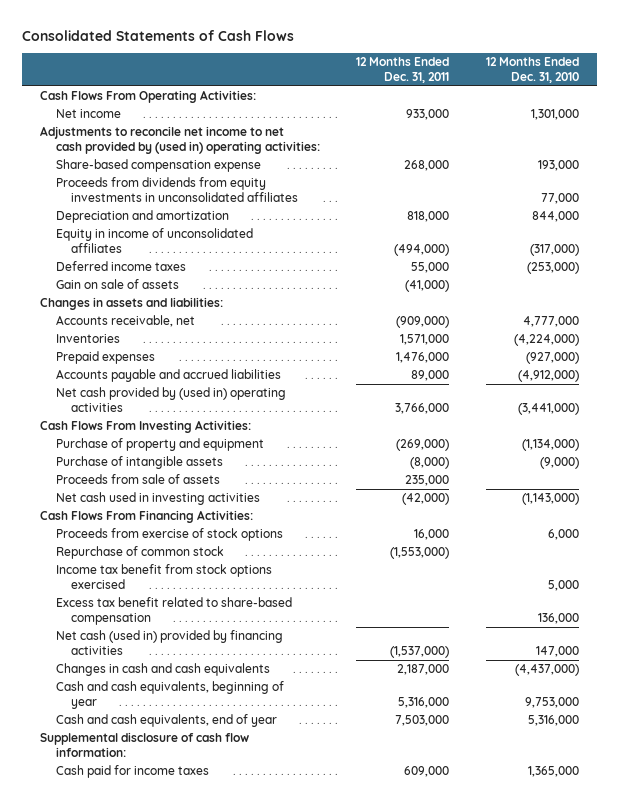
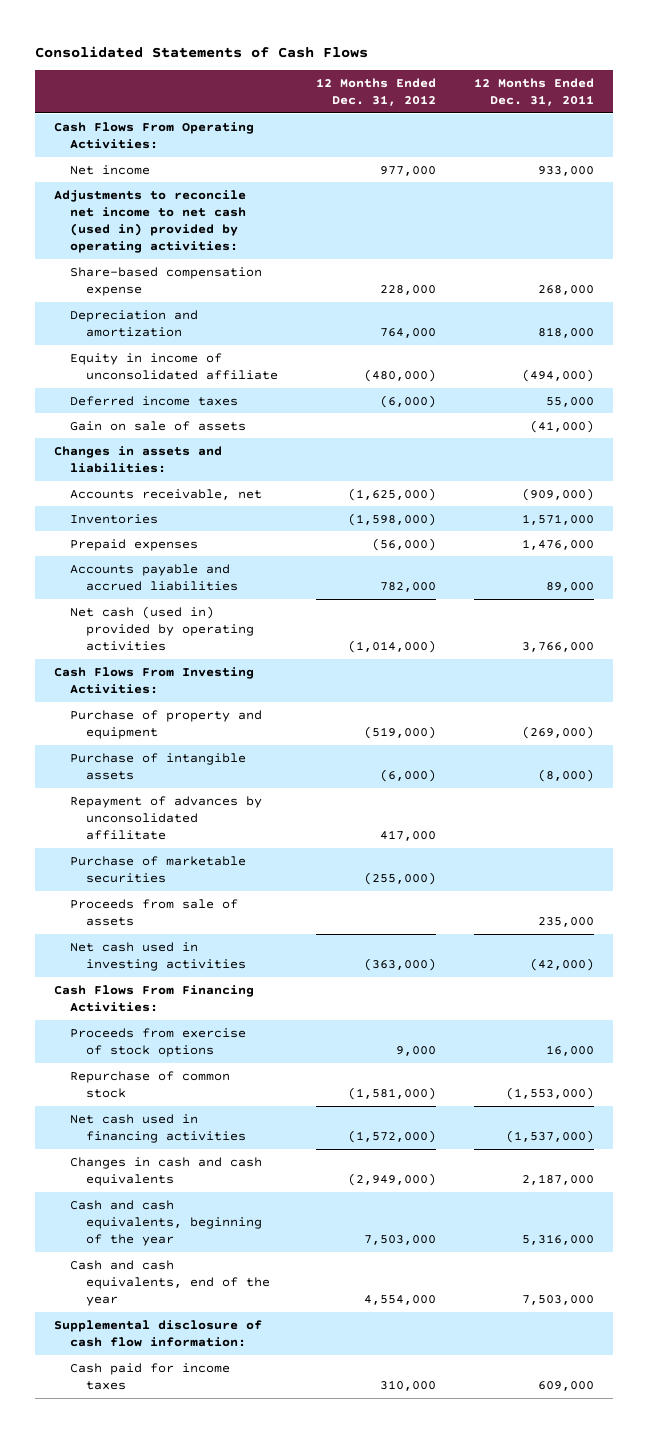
[485,57,579,83] 12 Months Ended Dec. 31, 2010 -> none
none -> [315,78,436,107] 12 Months Ended Dec. 31, 2012
[39,126,320,155] Adjustments to reconcile net income to net cash provided by (used in) operating activities: -> [54,189,247,254] Adjustments to reconcile net income to net cash (used in) provided by operating activities:
[55,177,299,203] Proceeds from dividends from equity investments in unconsolidated affiliates -> none
[55,228,253,254] Equity in income of unconsolidated affiliates -> [70,352,278,380] Equity in income of unconsolidated affiliate
[55,387,286,413] Net cash provided by (used in) operating activities -> [70,605,254,652] Net cash (used in) provided by operating activities
none -> [70,795,263,841] Repayment of advances by unconsolidated affilitate
none -> [70,855,247,883] Purchase of marketable securities
[55,564,272,590] Income tax benefit from stock options exercised -> none
[55,597,292,626] Excess tax benefit related to share-based compensation -> none
[55,630,283,656] Net cash (used in) provided by financing activities -> [70,1113,246,1143] Net cash used in financing activities
[55,681,284,710] Cash and cash equivalents, beginning of year -> [70,1199,262,1247] Cash and cash equivalents, beginning of the year
[55,714,277,728] Cash and cash equivalents, end of year -> [70,1259,270,1307] Cash and cash equivalents, end of the year

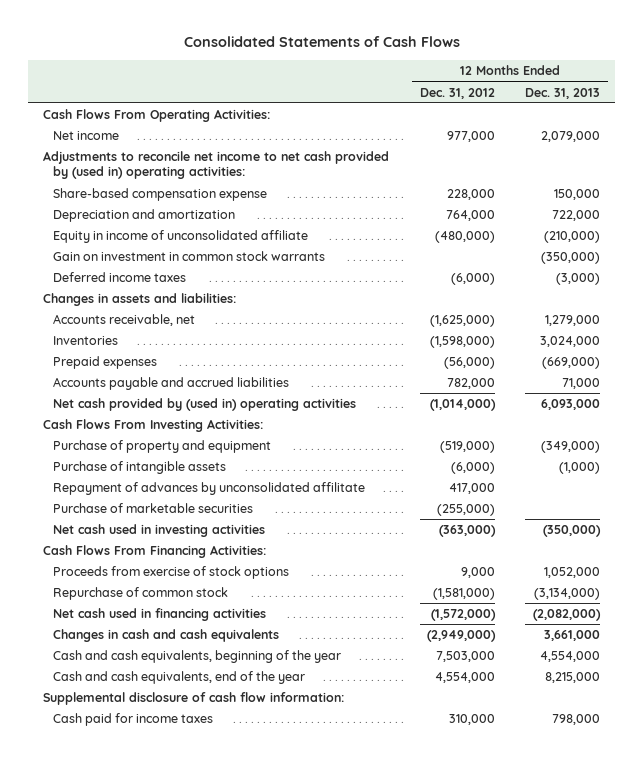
[473,78,594,107] 12 Months Ended Dec. 31, 2011 -> none
none -> [524,87,600,99] Dec. 31, 2013
[54,189,247,254] Adjustments to reconcile net income to net cash (used in) provided by operating activities: -> [43,151,390,180] Adjustments to reconcile net income to net cash provided by (used in) operating activities:
none -> [53,251,326,262] Gain on investment in common stock warrants
[70,420,247,431] Gain on sale of assets -> none
[70,605,254,652] Net cash (used in) provided by operating activities -> [53,398,357,412] Net cash provided by (used in) operating activities
[70,898,239,926] Proceeds from sale of assets -> none

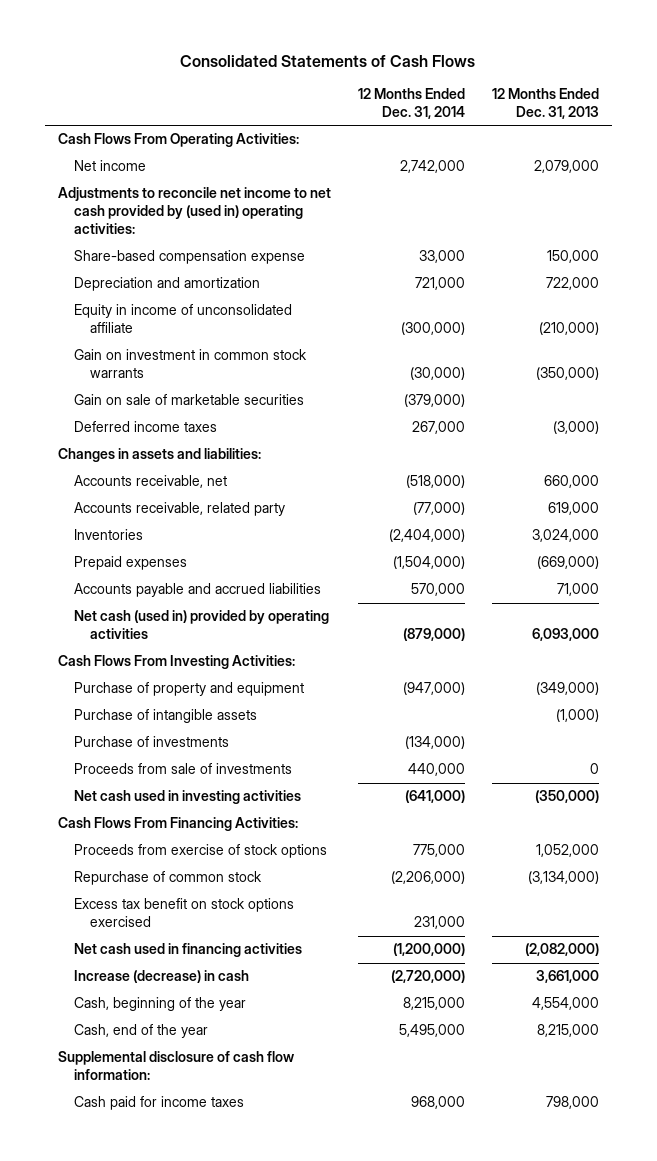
[419,87,495,99] Dec. 31, 2012 -> none
none -> [357,87,465,119] 12 Months Ended Dec. 31, 2014
none -> [73,394,304,406] Gain on sale of marketable securities
[544,315,600,327] 1,279,000 -> [543,475,599,489] 660,000
none -> [73,502,285,517] Accounts receivable, related party
[53,398,357,412] Net cash provided by (used in) operating activities -> [73,610,329,640] Net cash (used in) provided by operating activities
[53,482,366,496] Repayment of advances by unconsolidated affilitate -> none
[53,503,254,514] Purchase of marketable securities -> [73,736,229,748] Purchase of investments
none -> [73,763,292,775] Proceeds from sale of investments
none -> [73,898,294,928] Excess tax benefit on stock options exercised
[53,629,280,643] Changes in cash and cash equivalents -> [73,970,249,984] Increase (decrease) in cash
[53,650,342,664] Cash and cash equivalents, beginning of the year -> [73,997,246,1012] Cash, beginning of the year
[53,671,306,685] Cash and cash equivalents, end of the year -> [73,1024,208,1039] Cash, end of the year

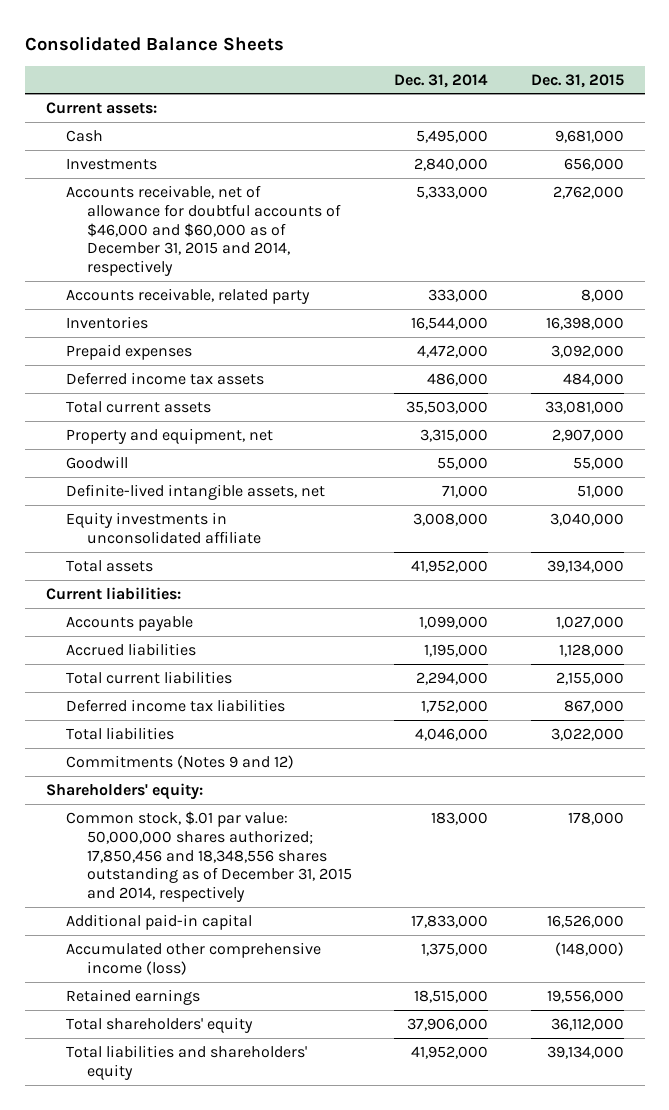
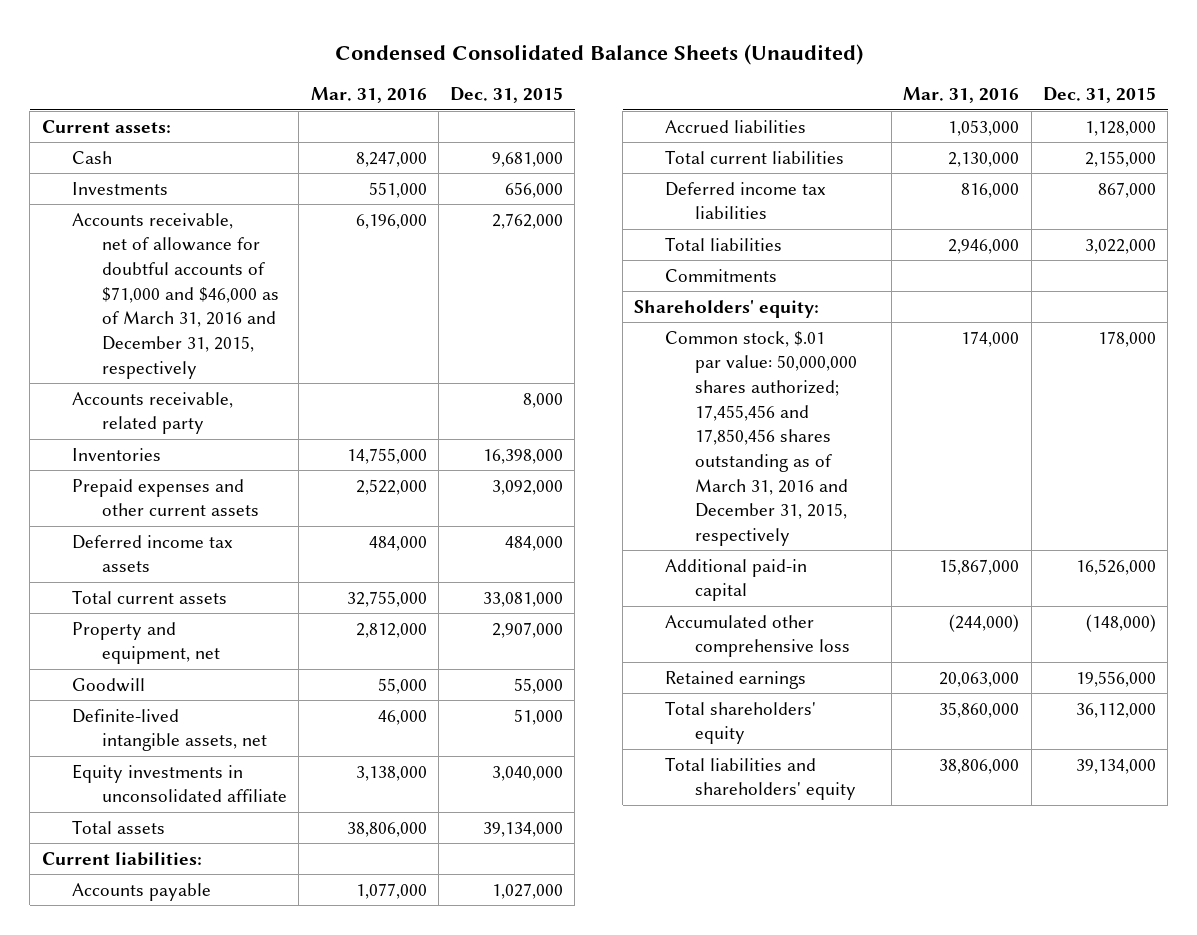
[24,35,284,51] Consolidated Balance Sheets -> [334,43,863,65] Condensed Consolidated Balance Sheets (Unaudited)
[394,73,489,88] Dec. 31, 2014 -> none
none -> [310,87,427,104] Mar. 31, 2016
[66,184,341,277] Accounts receivable, net of allowance for doubtful accounts of $46,000 and $60,000 as of December 31, 2015 and 2014, respectively -> [71,212,280,379] Accounts receivable, net of allowance for doubtful accounts of $71,000 and $46,000 as of March 31, 2016 and December 31, 2015, respectively
[66,343,193,360] Prepaid expenses -> [71,478,260,517] Prepaid expenses and other current assets
[66,754,295,769] Commitments (Notes 9 and 12) -> [664,268,777,282] Commitments
[66,810,352,903] Common stock, $.01 par value: 50,000,000 shares authorized; 17,850,456 and 18,348,556 shares outstanding as of December 31, 2015 and 2014, respectively -> [664,330,857,546] Common stock, $.01 par value: 50,000,000 shares authorized; 17,455,456 and 17,850,456 shares outstanding as of March 31, 2016 and December 31, 2015, respectively
[66,941,322,975] Accumulated other comprehensive income (loss) -> [664,614,850,658] Accumulated other comprehensive loss

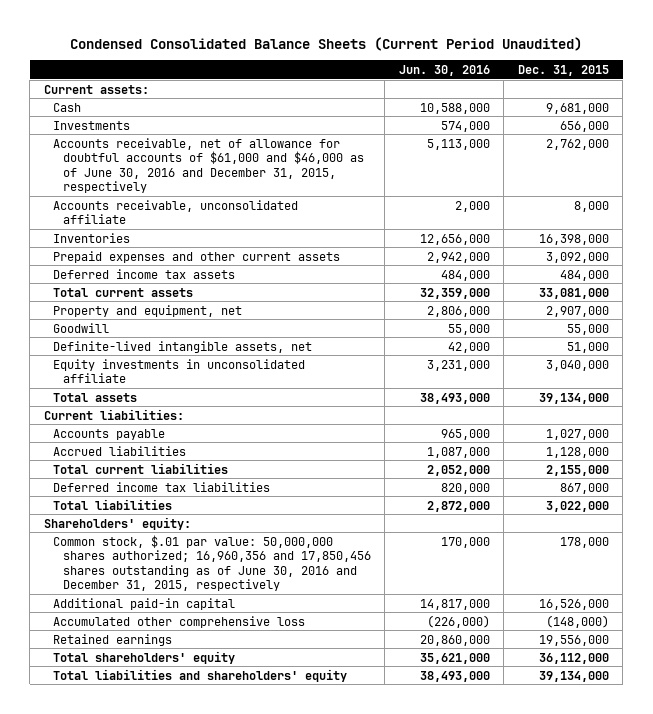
[334,43,863,65] Condensed Consolidated Balance Sheets (Unaudited) -> [70,36,583,51] Condensed Consolidated Balance Sheets (Current Period Unaudited)
[310,87,427,104] Mar. 31, 2016 -> none
none -> [398,65,490,77] Jun. 30, 2016
[71,212,280,379] Accounts receivable, net of allowance for doubtful accounts of $71,000 and $46,000 as of March 31, 2016 and December 31, 2015, respectively -> [53,137,364,194] Accounts receivable, net of allowance for doubtful accounts of $61,000 and $46,000 as of June 30, 2016 and December 31, 2015, respectively
[71,391,233,435] Accounts receivable, related party -> [53,199,299,225] Accounts receivable, unconsolidated affiliate
[664,268,777,282] Commitments -> none
[664,330,857,546] Common stock, $.01 par value: 50,000,000 shares authorized; 17,455,456 and 17,850,456 shares outstanding as of March 31, 2016 and December 31, 2015, respectively -> [53,534,371,592] Common stock, $.01 par value: 50,000,000 shares authorized; 16,960,356 and 17,850,456 shares outstanding as of June 30, 2016 and December 31, 2015, respectively

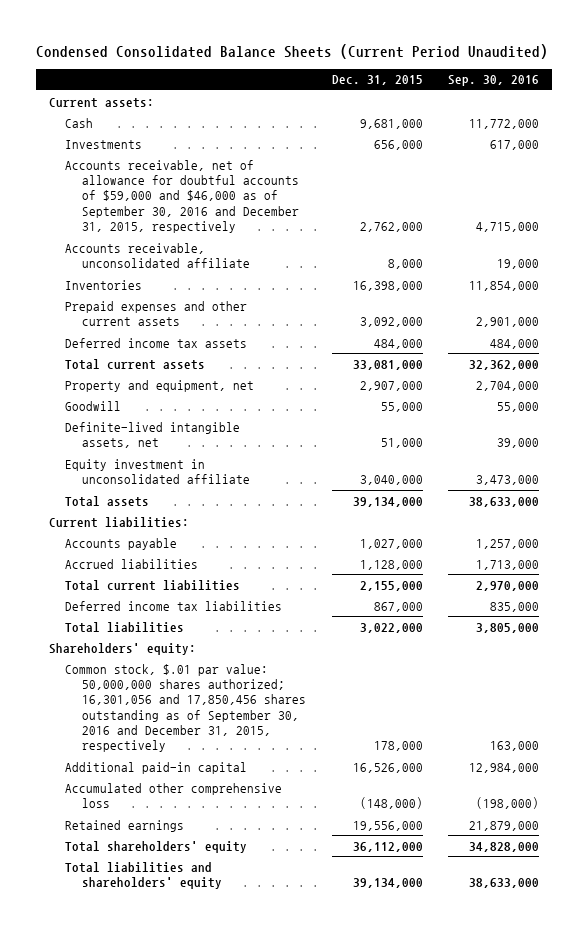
[398,65,490,77] Jun. 30, 2016 -> none
none -> [448,75,540,87] Sep. 30, 2016
[53,137,364,194] Accounts receivable, net of allowance for doubtful accounts of $61,000 and $46,000 as of June 30, 2016 and December 31, 2015, respectively -> [65,159,300,234] Accounts receivable, net of allowance for doubtful accounts of $59,000 and $46,000 as of September 30, 2016 and December 31, 2015, respectively
[53,358,306,384] Equity investments in unconsolidated affiliate -> [65,458,251,485] Equity investment in unconsolidated affiliate
[53,534,371,592] Common stock, $.01 par value: 50,000,000 shares authorized; 16,960,356 and 17,850,456 shares outstanding as of June 30, 2016 and December 31, 2015, respectively -> [65,663,307,753] Common stock, $.01 par value: 50,000,000 shares authorized; 16,301,056 and 17,850,456 shares outstanding as of September 30, 2016 and December 31, 2015, respectively

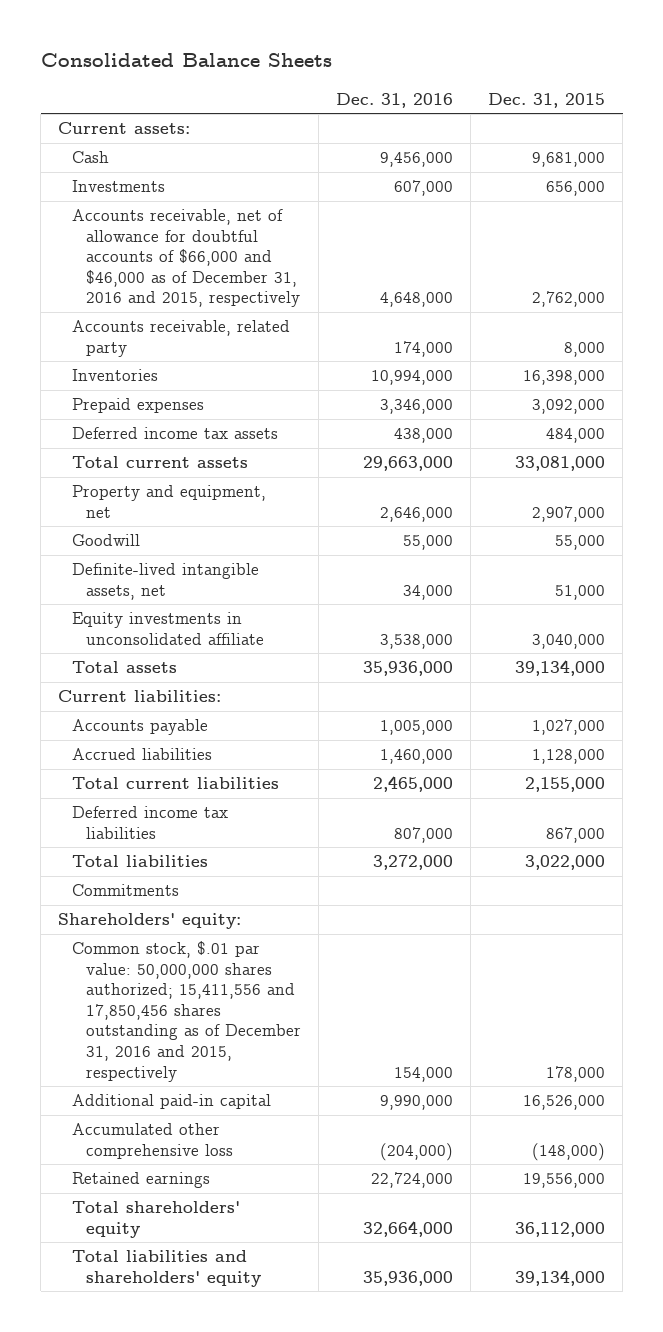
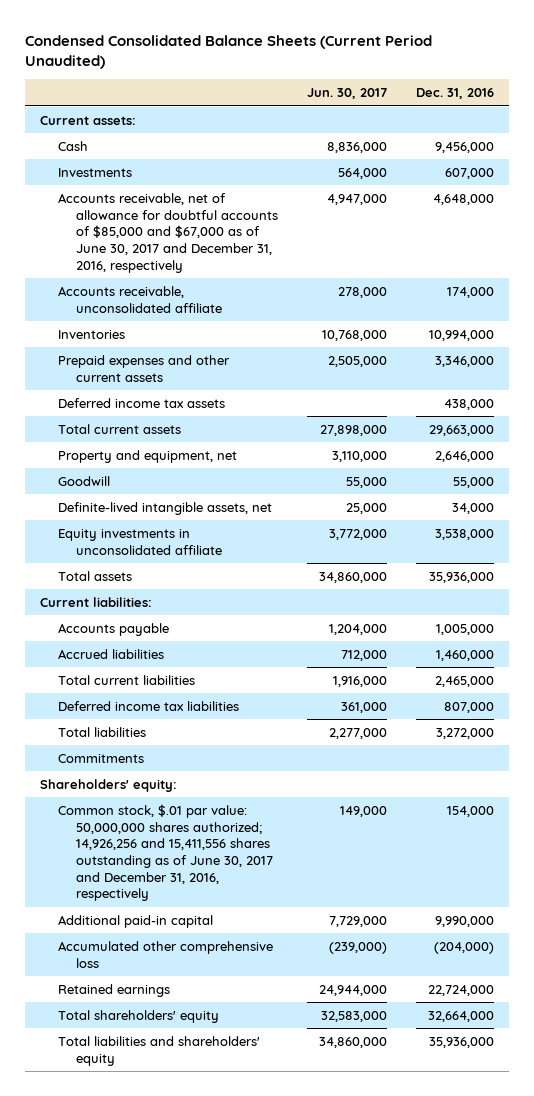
[40,53,332,68] Consolidated Balance Sheets -> [25,34,433,70] Condensed Consolidated Balance Sheets (Current Period Unaudited)
[488,92,606,108] Dec. 31, 2015 -> none
none -> [307,88,388,100] Jun. 30, 2017
[72,209,301,308] Accounts receivable, net of allowance for doubtful accounts of $66,000 and $46,000 as of December 31, 2016 and 2015, respectively -> [57,192,279,273] Accounts receivable, net of allowance for doubtful accounts of $85,000 and $67,000 as of June 30, 2017 and December 31, 2016, respectively
[72,320,291,357] Accounts receivable, related party -> [57,285,223,313] Accounts receivable, unconsolidated affiliate
[72,398,205,414] Prepaid expenses -> [57,354,230,382] Prepaid expenses and other current assets
[72,941,302,1082] Common stock, $.01 par value: 50,000,000 shares authorized; 15,411,556 and 17,850,456 shares outstanding as of December 31, 2016 and 2015, respectively -> [57,803,274,902] Common stock, $.01 par value: 50,000,000 shares authorized; 14,926,256 and 15,411,556 shares outstanding as of June 30, 2017 and December 31, 2016, respectively

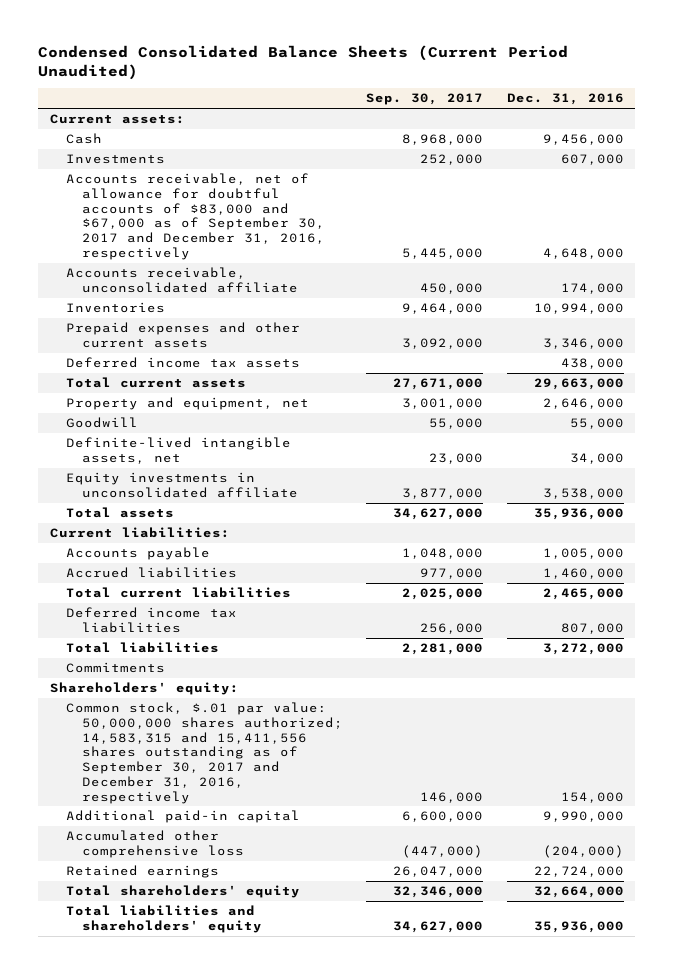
[307,88,388,100] Jun. 30, 2017 -> none
none -> [366,93,484,106] Sep. 30, 2017
[57,192,279,273] Accounts receivable, net of allowance for doubtful accounts of $85,000 and $67,000 as of June 30, 2017 and December 31, 2016, respectively -> [65,173,325,260] Accounts receivable, net of allowance for doubtful accounts of $83,000 and $67,000 as of September 30, 2017 and December 31, 2016, respectively
[57,803,274,902] Common stock, $.01 par value: 50,000,000 shares authorized; 14,926,256 and 15,411,556 shares outstanding as of June 30, 2017 and December 31, 2016, respectively -> [65,702,343,804] Common stock, $.01 par value: 50,000,000 shares authorized; 14,583,315 and 15,411,556 shares outstanding as of September 30, 2017 and December 31, 2016, respectively

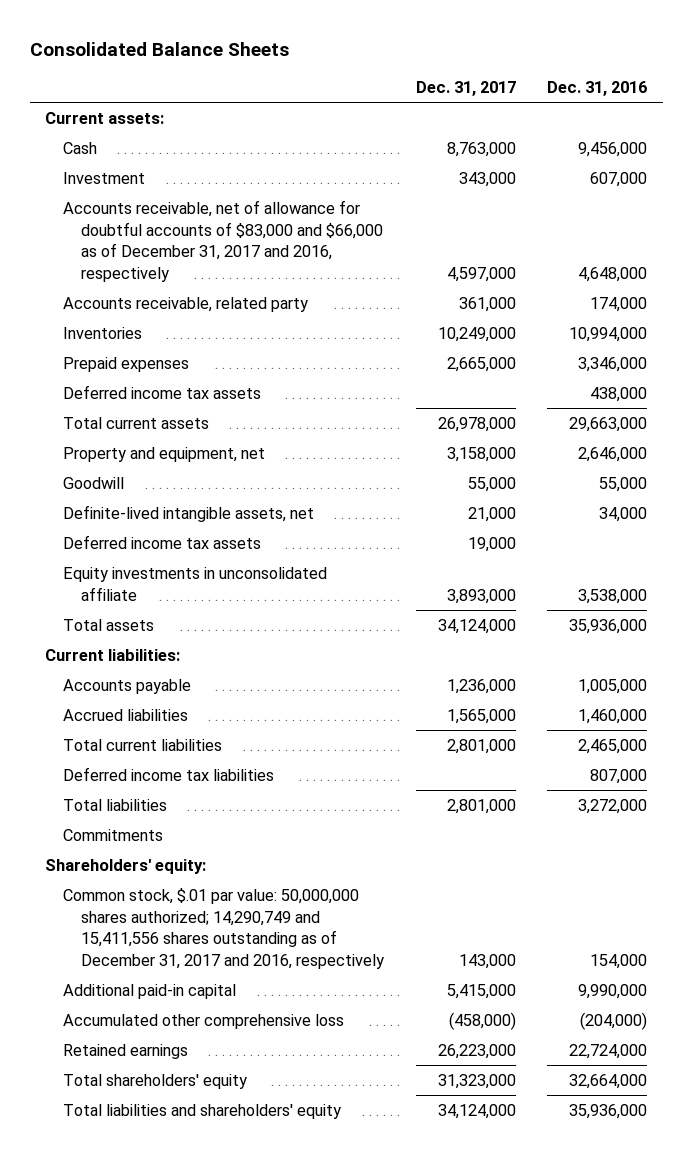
[37,44,568,80] Condensed Consolidated Balance Sheets (Current Period Unaudited) -> [29,41,289,56] Consolidated Balance Sheets
[366,93,484,106] Sep. 30, 2017 -> none
none -> [415,81,516,97] Dec. 31, 2017
[65,154,165,165] Investments -> [63,171,146,184] Investment
[65,173,325,260] Accounts receivable, net of allowance for doubtful accounts of $83,000 and $67,000 as of September 30, 2017 and December 31, 2016, respectively -> [63,199,384,283] Accounts receivable, net of allowance for doubtful accounts of $83,000 and $66,000 as of December 31, 2017 and 2016, respectively
[65,267,298,294] Accounts receivable, unconsolidated affiliate -> [63,296,309,312] Accounts receivable, related party
[65,322,300,349] Prepaid expenses and other current assets -> [63,356,190,372] Prepaid expenses
none -> [63,534,262,549] Deferred income tax assets
[65,702,343,804] Common stock, $.01 par value: 50,000,000 shares authorized; 14,583,315 and 15,411,556 shares outstanding as of September 30, 2017 and December 31, 2016, respectively -> [63,887,385,970] Common stock, $.01 par value: 50,000,000 shares authorized; 14,290,749 and 15,411,556 shares outstanding as of December 31, 2017 and 2016, respectively

